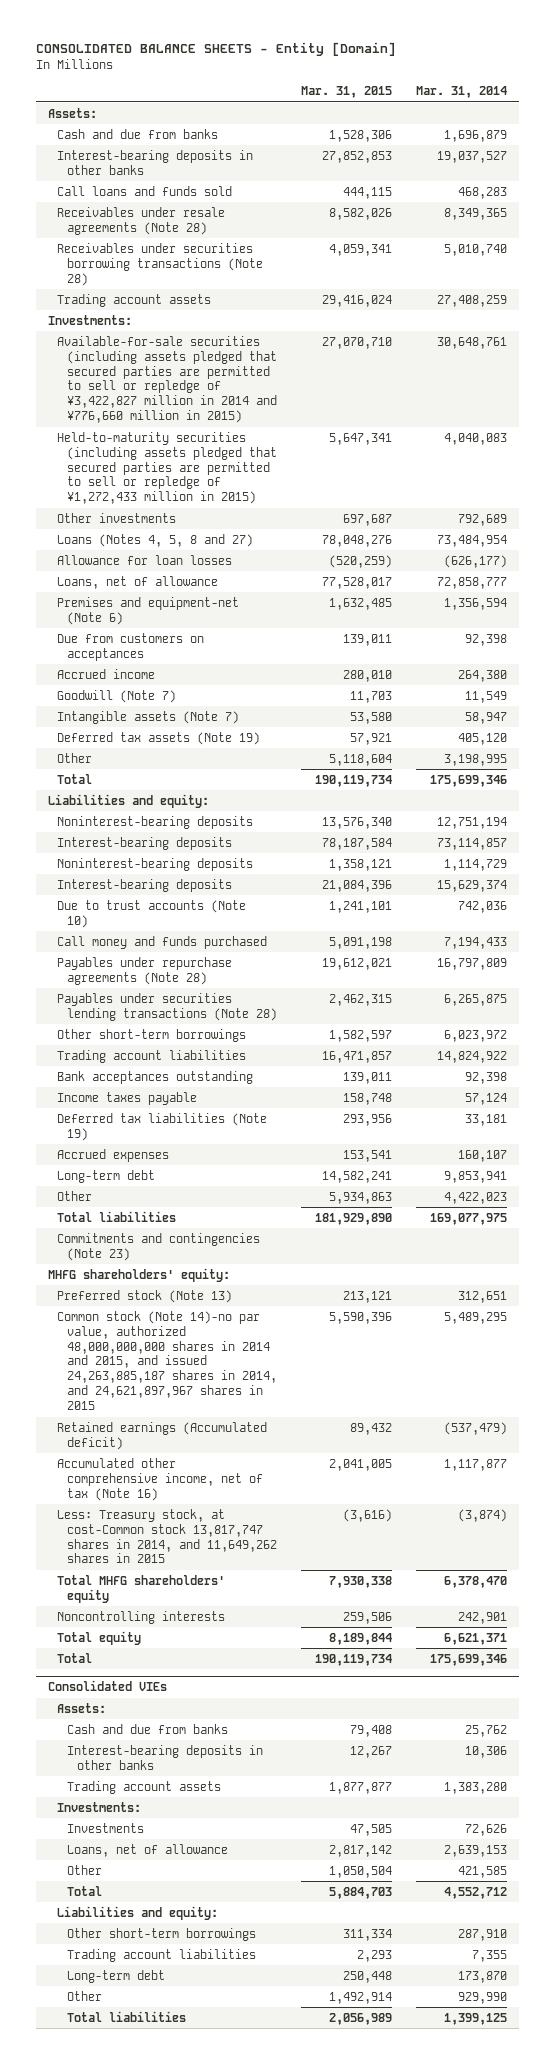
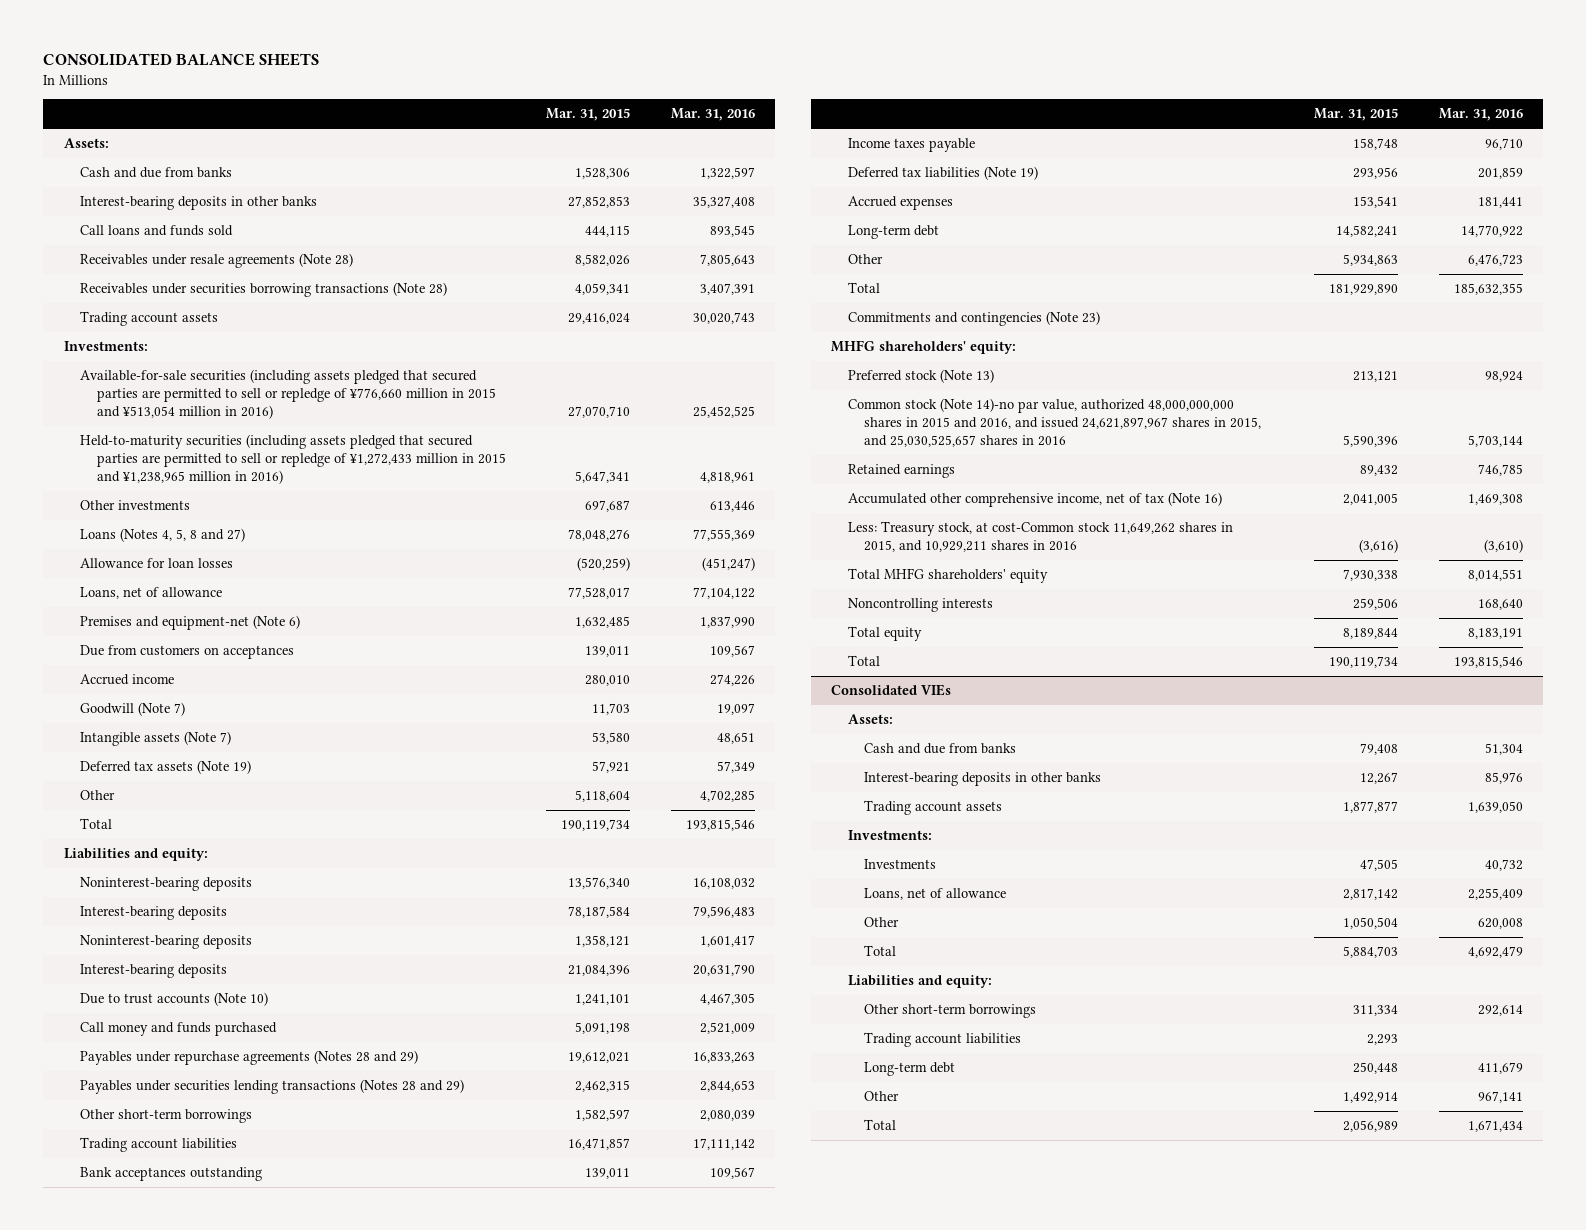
[35,42,396,57] CONSOLIDATED BALANCE SHEETS - Entity [Domain] -> [43,53,320,67] CONSOLIDATED BALANCE SHEETS
[416,86,508,99] Mar. 31, 2014 -> none
none -> [670,108,755,122] Mar. 31, 2016
[57,335,278,424] Available-for-sale securities (including assets pledged that secured parties are permitted to sell or repledge of ¥3,422,827 million in 2014 and ¥776,660 million in 2015) -> [80,369,496,420] Available-for-sale securities (including assets pledged that secured parties are permitted to sell or repledge of ¥776,660 million in 2015 and ¥513,054 million in 2016)
[57,431,278,505] Held-to-maturity securities (including assets pledged that secured parties are permitted to sell or repledge of ¥1,272,433 million in 2015) -> [80,434,506,485] Held-to-maturity securities (including assets pledged that secured parties are permitted to sell or repledge of ¥1,272,433 million in 2015 and ¥1,238,965 million in 2016)
[57,956,233,985] Payables under repurchase agreements (Note 28) -> [80,1050,419,1066] Payables under repurchase agreements (Notes 28 and 29)
[57,992,278,1021] Payables under securities lending transactions (Note 28) -> [80,1079,465,1095] Payables under securities lending transactions (Notes 28 and 29)
[57,1210,177,1222] Total liabilities -> [847,282,880,294] Total
[57,1310,278,1411] Common stock (Note 14)-no par value, authorized 48,000,000,000 shares in 2014 and 2015, and issued 24,263,885,187 shares in 2014, and 24,621,897,967 shares in 2015 -> [847,398,1262,448] Common stock (Note 14)-no par value, authorized 48,000,000,000 shares in 2015 and 2016, and issued 24,621,897,967 shares in 2015, and 25,030,525,657 shares in 2016
[57,1421,268,1450] Retained earnings (Accumulated deficit) -> [847,464,955,479] Retained earnings
[57,1508,278,1564] Less: Treasury stock, at cost-Common stock 13,817,747 shares in 2014, and 11,649,262 shares in 2015 -> [847,521,1233,553] Less: Treasury stock, at cost-Common stock 11,649,262 shares in 2015, and 10,929,211 shares in 2016
[67,2010,187,2022] Total liabilities -> [864,1119,897,1131] Total

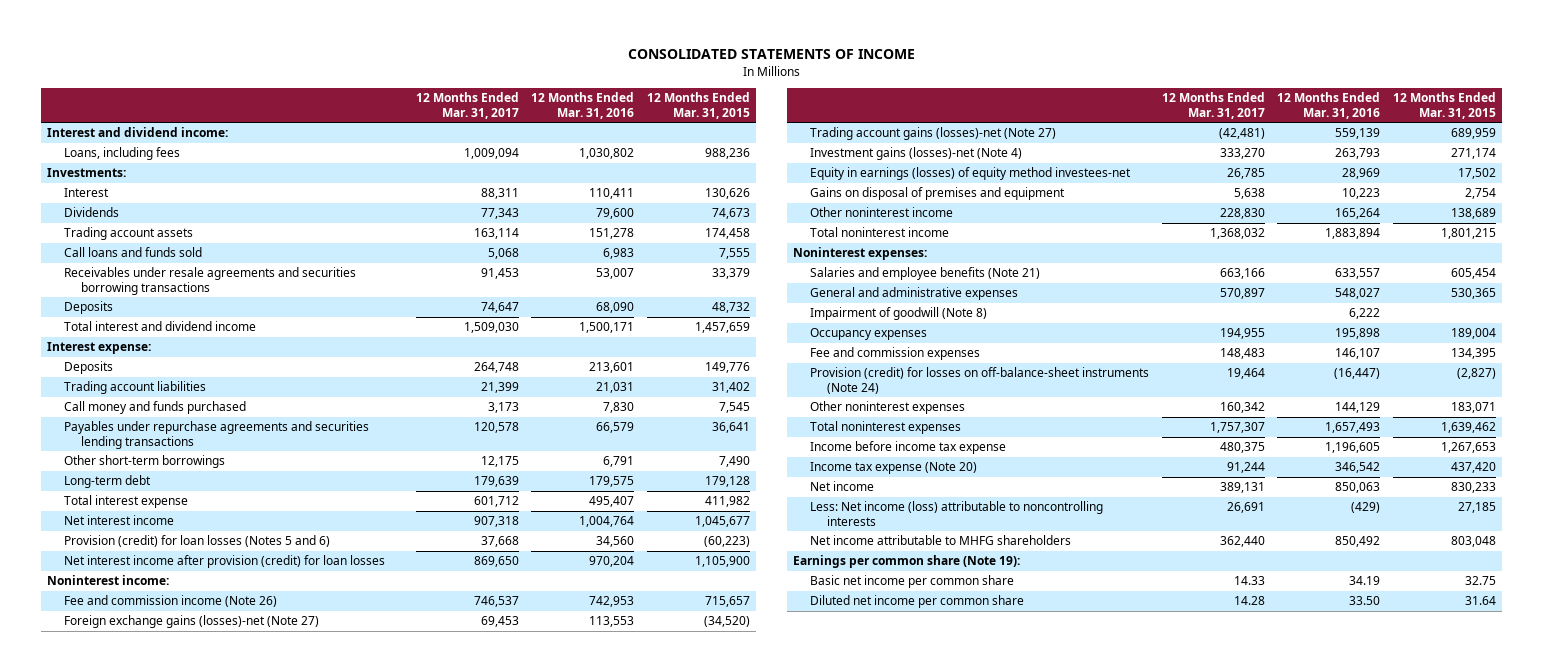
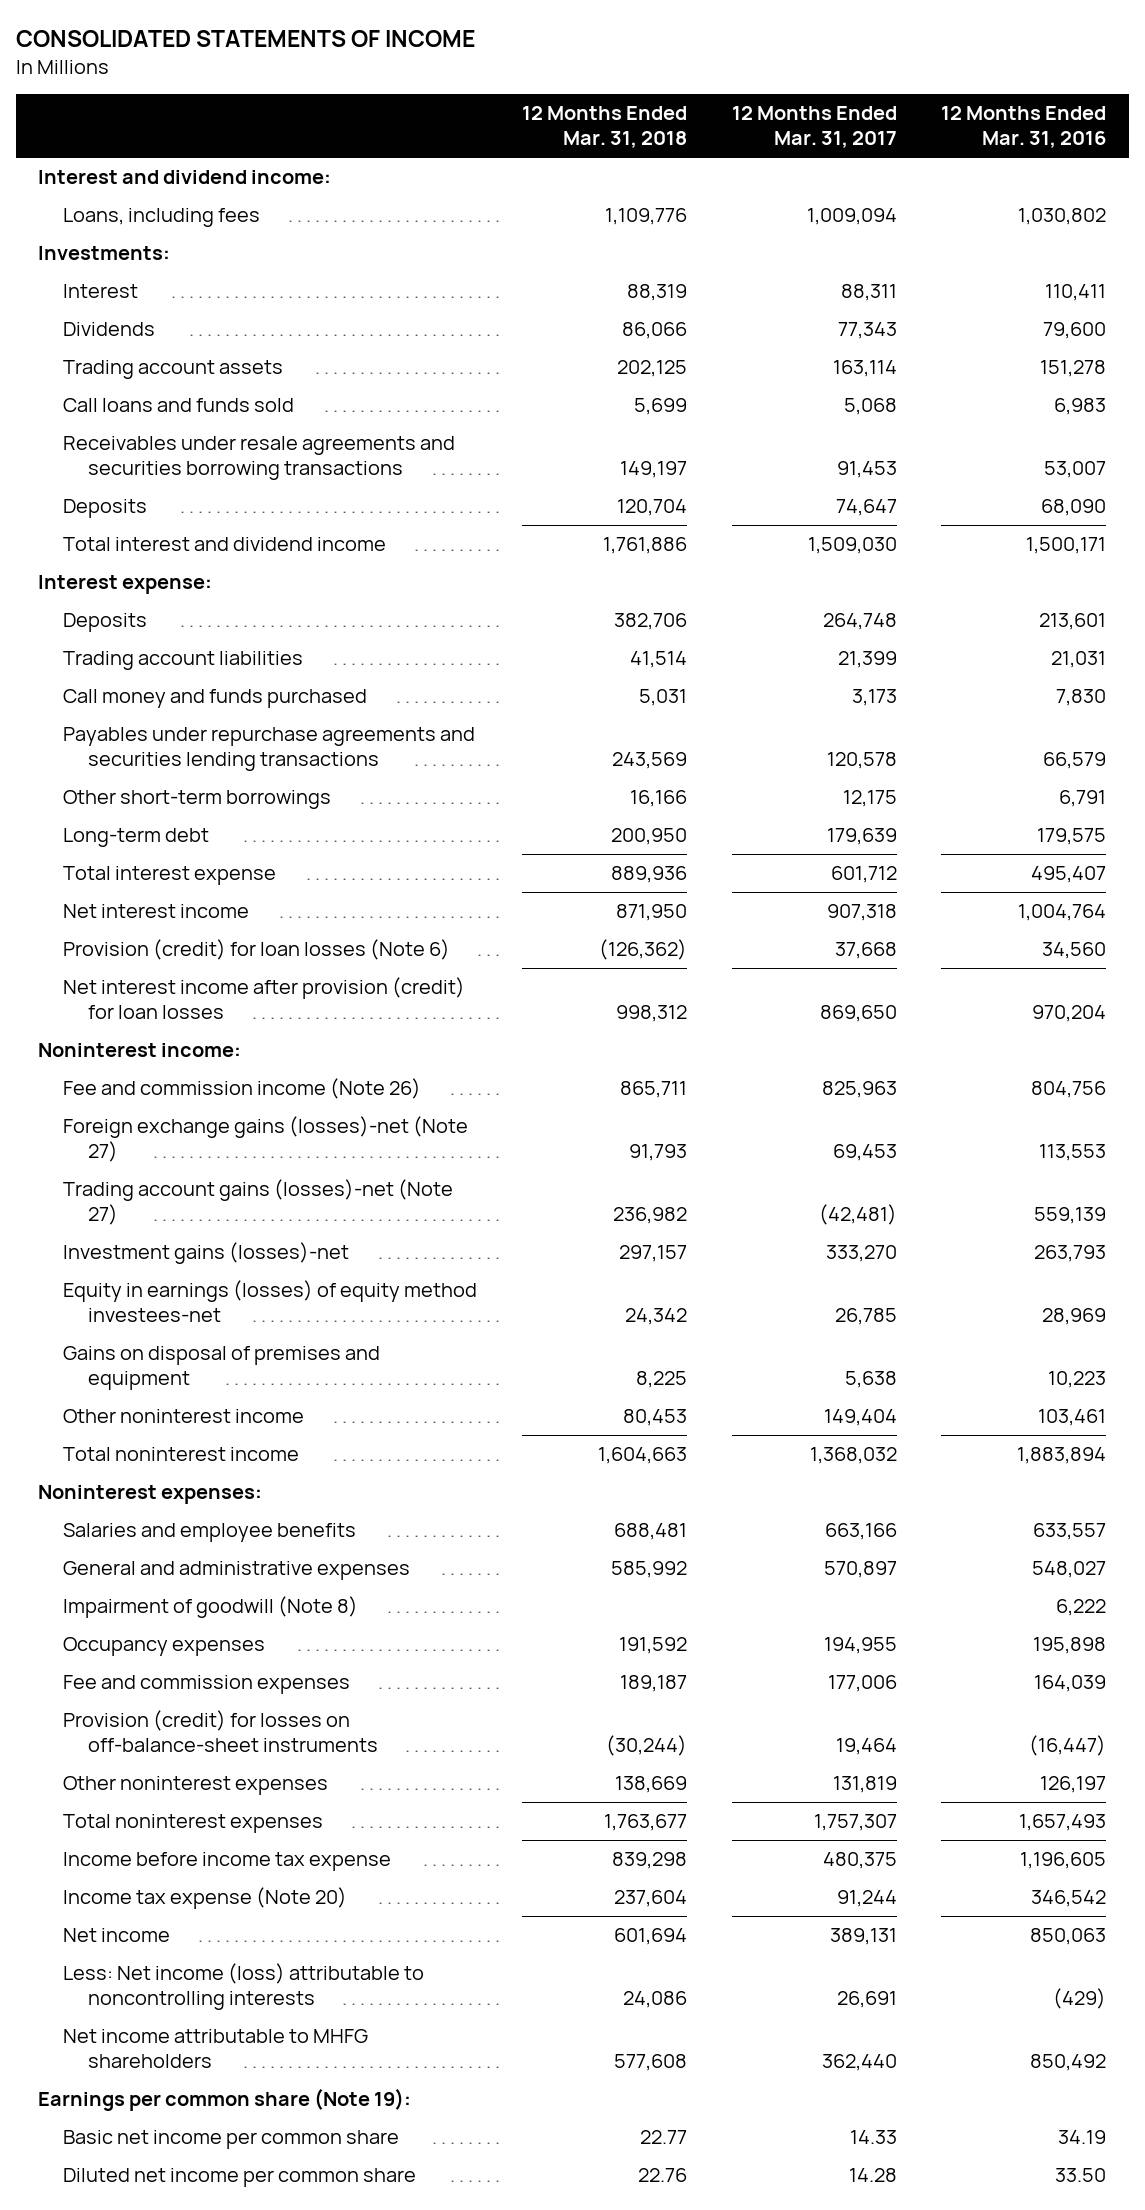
[647,92,751,119] 12 Months Ended Mar. 31, 2015 -> none
none -> [522,106,688,149] 12 Months Ended Mar. 31, 2018
[64,535,331,548] Provision (credit) for loan losses (Notes 5 and 6) -> [63,939,451,961] Provision (credit) for loan losses (Note 6)
[473,596,519,608] 746,537 -> [821,1081,897,1099] 825,963
[589,596,635,608] 742,953 -> [1031,1081,1107,1099] 804,756
[810,147,1023,161] Investment gains (losses)-net (Note 4) -> [63,1242,350,1265] Investment gains (losses)-net
[1219,208,1265,220] 228,830 -> [823,1409,897,1427] 149,404
[1335,208,1381,220] 165,264 -> [1038,1409,1107,1427] 103,461
[810,267,1041,281] Salaries and employee benefits (Note 21) -> [63,1523,357,1543] Salaries and employee benefits
[1219,348,1265,360] 148,483 -> [827,1675,897,1693] 177,006
[1335,348,1381,360] 146,107 -> [1034,1675,1107,1693] 164,039
[810,367,1150,394] Provision (credit) for losses on off-balance-sheet instruments (Note 24) -> [63,1710,379,1753] Provision (credit) for losses on off-balance-sheet instruments
[1219,402,1265,414] 160,342 -> [832,1776,897,1794] 131,819
[1335,402,1381,414] 144,129 -> [1040,1776,1107,1794] 126,197

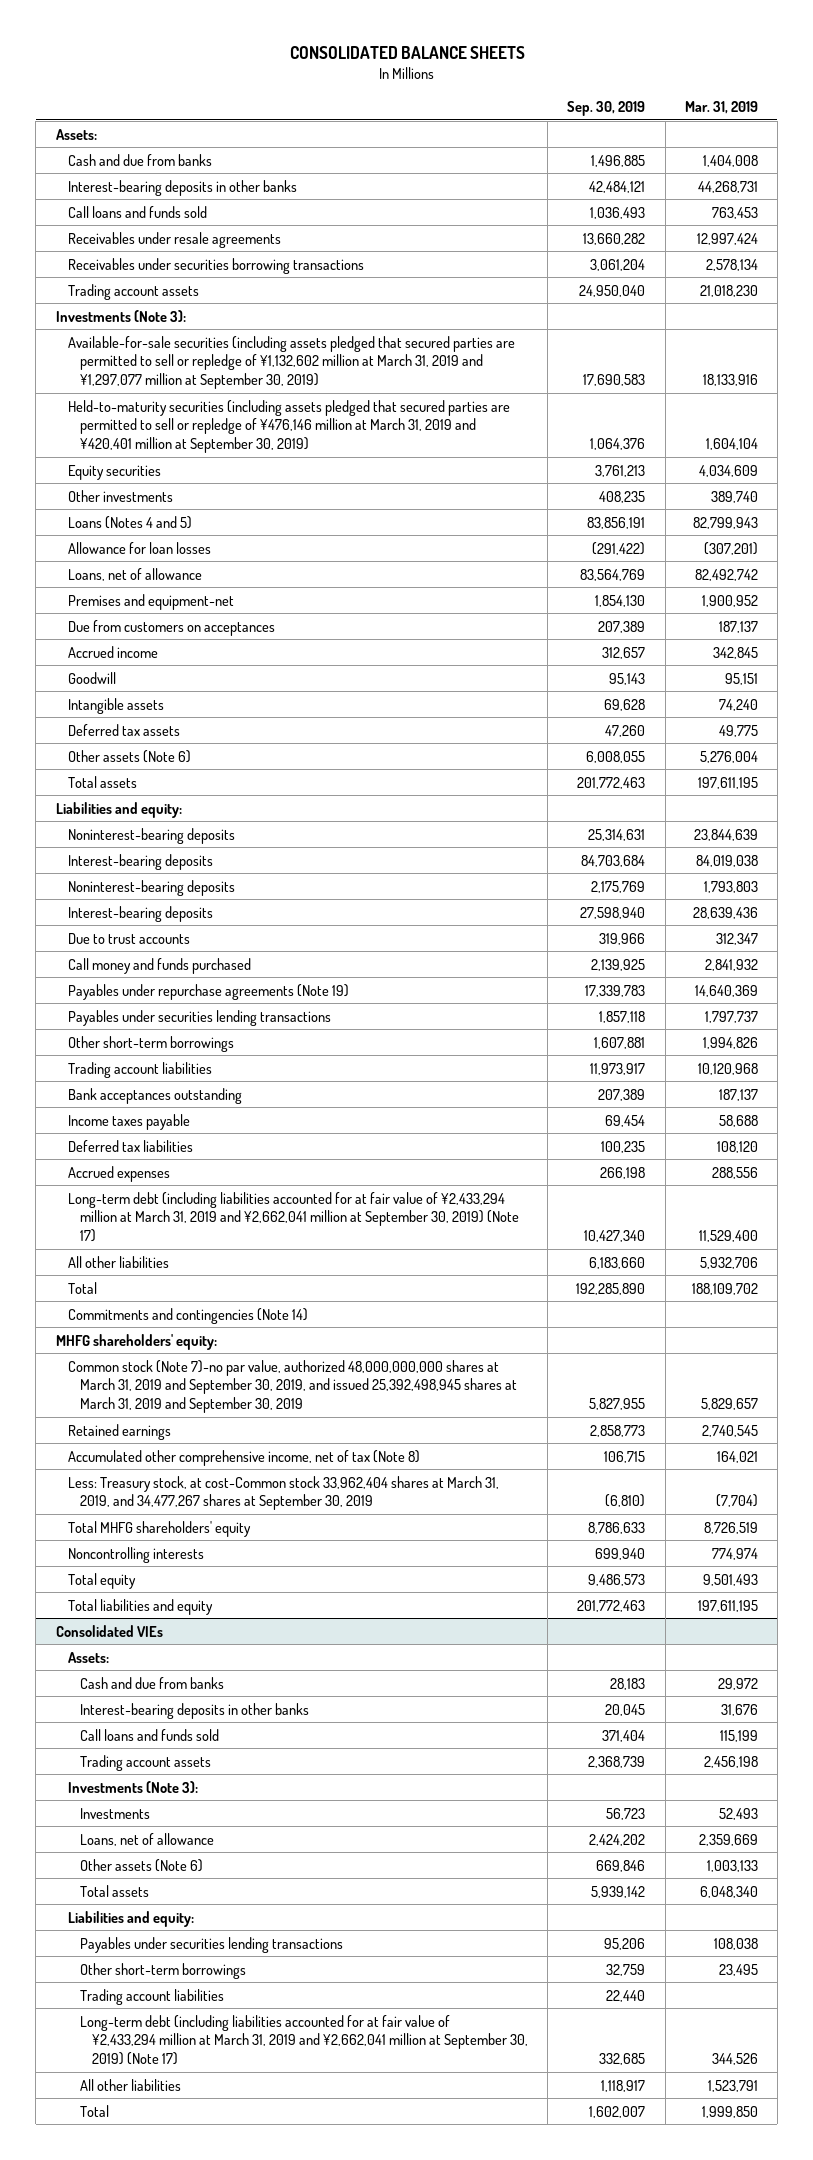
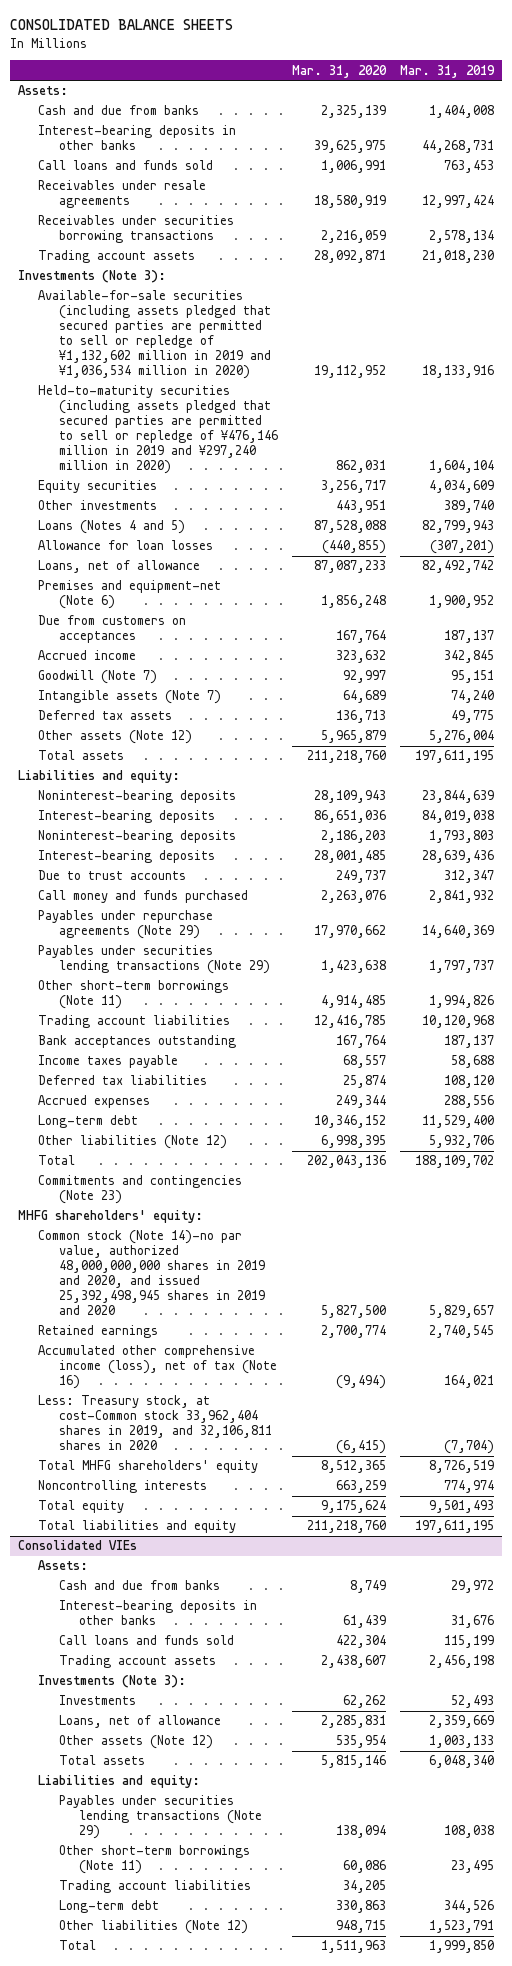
[567,100,646,116] Sep. 30, 2019 -> none
none -> [292,64,388,78] Mar. 31, 2020
[67,335,515,390] Available-for-sale securities (including assets pledged that secured parties are permitted to sell or repledge of ¥1,132,602 million at March 31, 2019 and ¥1,297,077 million at September 30, 2019) -> [38,290,271,380] Available-for-sale securities (including assets pledged that secured parties are permitted to sell or repledge of ¥1,132,602 million in 2019 and ¥1,036,534 million in 2020)
[67,399,510,454] Held-to-maturity securities (including assets pledged that secured parties are permitted to sell or repledge of ¥476,146 million at March 31, 2019 and ¥420,401 million at September 30, 2019) -> [38,385,278,475] Held-to-maturity securities (including assets pledged that secured parties are permitted to sell or repledge of ¥476,146 million in 2019 and ¥297,240 million in 2020)
[67,593,234,610] Premises and equipment-net -> [38,580,222,610] Premises and equipment-net (Note 6)
[67,671,116,684] Goodwill -> [38,670,158,685] Goodwill (Note 7)
[67,697,164,714] Intangible assets -> [38,690,222,705] Intangible assets (Note 7)
[67,749,191,763] Other assets (Note 6) -> [38,730,193,745] Other assets (Note 12)
[67,983,349,1000] Payables under repurchase agreements (Note 19) -> [38,910,214,940] Payables under repurchase agreements (Note 29)
[67,1009,331,1026] Payables under securities lending transactions -> [38,945,270,975] Payables under securities lending transactions (Note 29)
[67,1035,234,1052] Other short-term borrowings -> [38,980,230,1010] Other short-term borrowings (Note 11)
[67,1191,519,1243] Long-term debt (including liabilities accounted for at fair value of ¥2,433,294 million at March 31, 2019 and ¥2,662,041 million at September 30, 2019) (Note 17) -> [38,1115,139,1129] Long-term debt
[67,1255,169,1268] All other liabilities -> [38,1135,228,1150] Other liabilities (Note 12)
[67,1307,308,1324] Commitments and contingencies (Note 14) -> [38,1175,243,1205] Commitments and contingencies (Note 23)
[67,1359,517,1414] Common stock (Note 7)-no par value, authorized 48,000,000,000 shares at March 31, 2019 and September 30, 2019, and issued 25,392,498,945 shares at March 31, 2019 and September 30, 2019 -> [38,1230,265,1316] Common stock (Note 14)-no par value, authorized 48,000,000,000 shares in 2019 and 2020, and issued 25,392,498,945 shares in 2019 and 2020
[67,1449,420,1466] Accumulated other comprehensive income, net of tax (Note 8) -> [38,1345,277,1390] Accumulated other comprehensive income (loss), net of tax (Note 16)
[67,1475,499,1511] Less: Treasury stock, at cost-Common stock 33,962,404 shares at March 31, 2019, and 34,477,267 shares at September 30, 2019 -> [38,1395,272,1451] Less: Treasury stock, at cost-Common stock 33,962,404 shares in 2019, and 32,106,811 shares in 2020
[79,1858,203,1872] Other assets (Note 6) -> [58,1735,213,1750] Other assets (Note 12)
[79,1936,343,1953] Payables under securities lending transactions -> [58,1795,263,1840] Payables under securities lending transactions (Note 29)
[79,1962,246,1979] Other short-term borrowings -> [58,1845,250,1875] Other short-term borrowings (Note 11)
[79,2014,528,2066] Long-term debt (including liabilities accounted for at fair value of ¥2,433,294 million at March 31, 2019 and ¥2,662,041 million at September 30, 2019) (Note 17) -> [58,1900,159,1914] Long-term debt
[79,2078,181,2091] All other liabilities -> [58,1920,248,1935] Other liabilities (Note 12)

